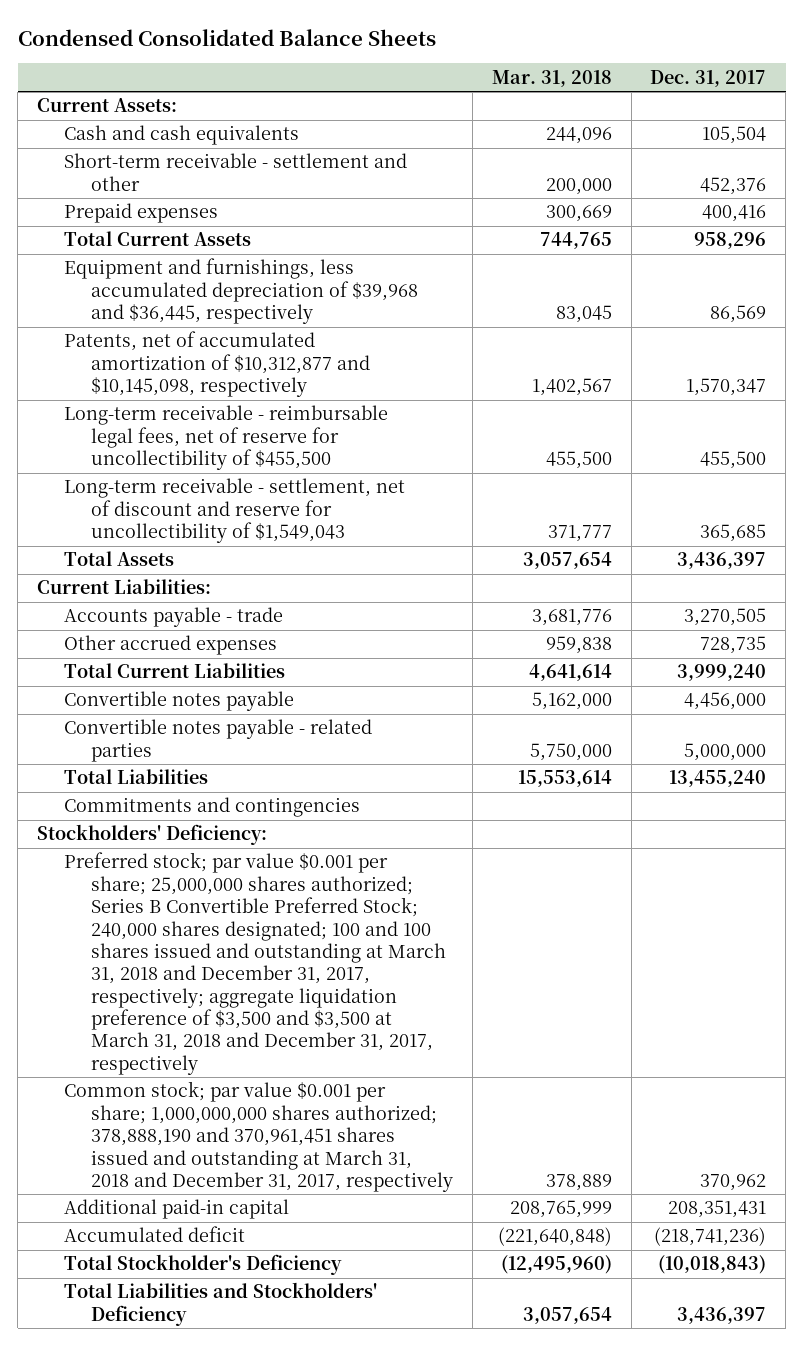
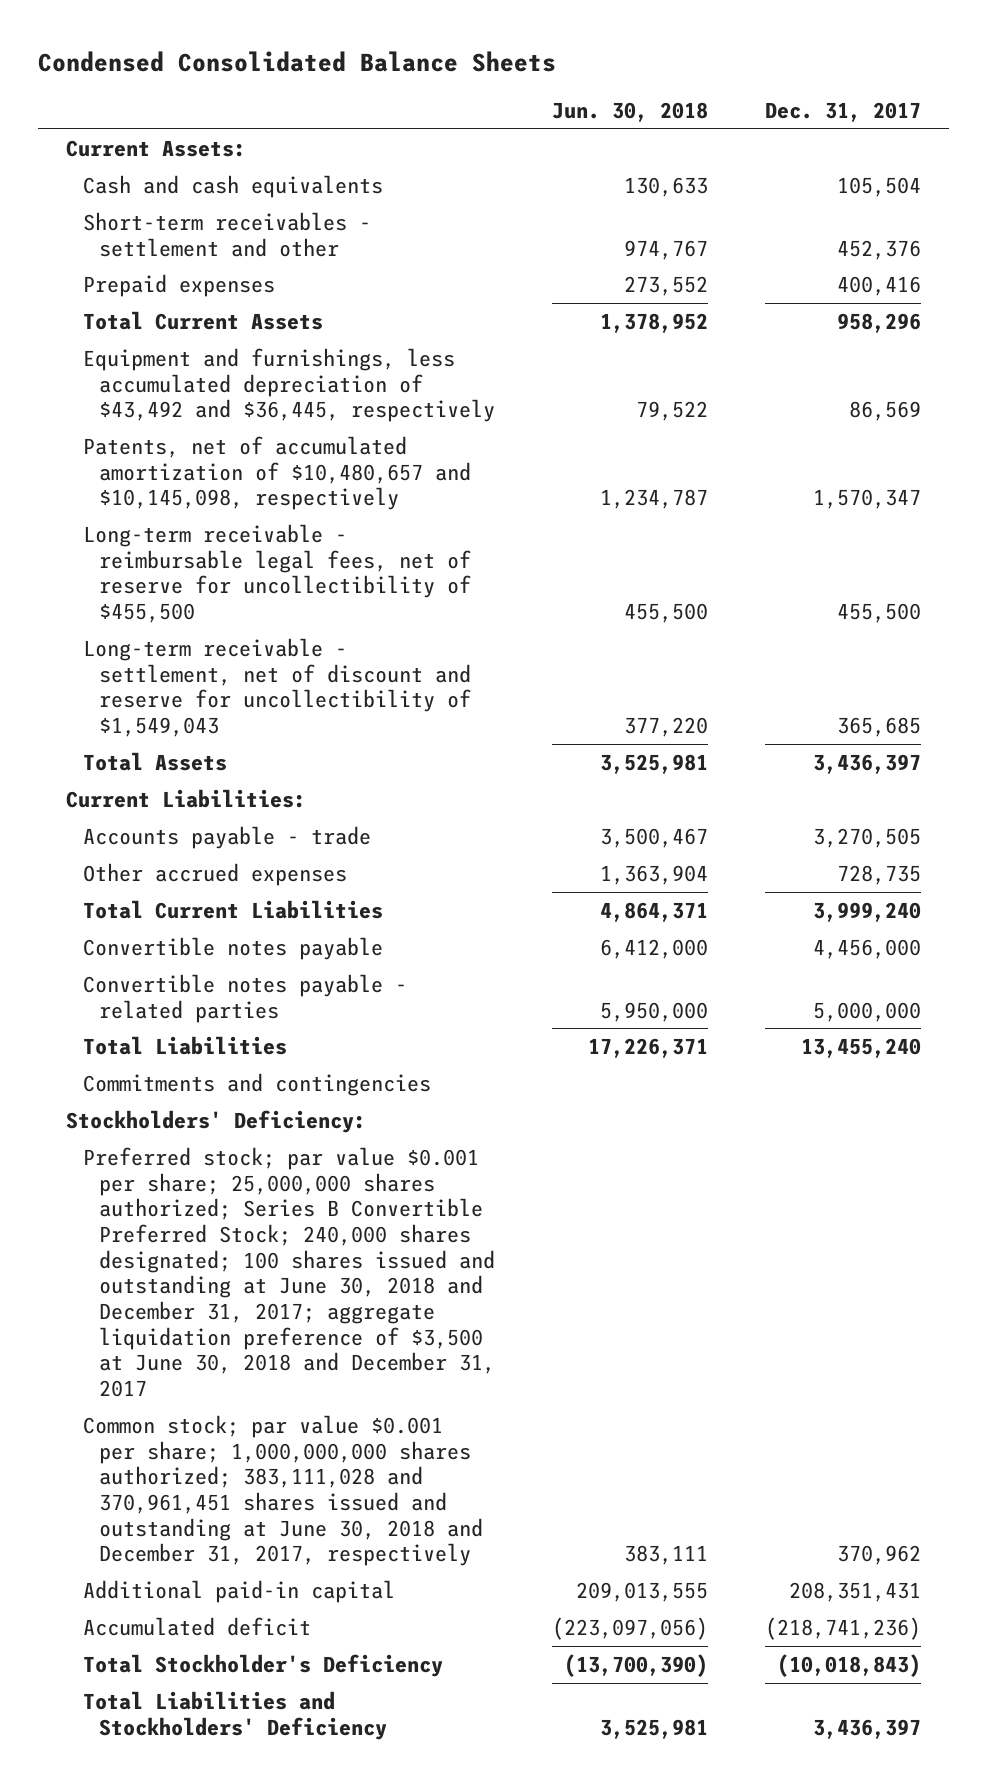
[491,69,612,87] Mar. 31, 2018 -> none
none -> [552,102,709,123] Jun. 30, 2018
[63,153,407,191] Short-term receivable - settlement and other -> [82,211,371,257] Short-term receivables - settlement and other
[63,258,418,325] Equipment and furnishings, less accumulated depreciation of $39,968 and $36,445, respectively -> [82,347,496,423] Equipment and furnishings, less accumulated depreciation of $43,492 and $36,445, respectively
[63,331,370,398] Patents, net of accumulated amortization of $10,312,877 and $10,145,098, respectively -> [82,435,472,511] Patents, net of accumulated amortization of $10,480,657 and $10,145,098, respectively
[63,852,446,1075] Preferred stock; par value $0.001 per share; 25,000,000 shares authorized; Series B Convertible Preferred Stock; 240,000 shares designated; 100 and 100 shares issued and outstanding at March 31, 2018 and December 31, 2017, respectively; aggregate liquidation preference of $3,500 and $3,500 at March 31, 2018 and December 31, 2017, respectively -> [82,1146,496,1398] Preferred stock; par value $0.001 per share; 25,000,000 shares authorized; Series B Convertible Preferred Stock; 240,000 shares designated; 100 shares issued and outstanding at June 30, 2018 and December 31, 2017; aggregate liquidation preference of $3,500 at June 30, 2018 and December 31, 2017
[63,1081,453,1192] Common stock; par value $0.001 per share; 1,000,000,000 shares authorized; 378,888,190 and 370,961,451 shares issued and outstanding at March 31, 2018 and December 31, 2017, respectively -> [82,1414,484,1567] Common stock; par value $0.001 per share; 1,000,000,000 shares authorized; 383,111,028 and 370,961,451 shares issued and outstanding at June 30, 2018 and December 31, 2017, respectively

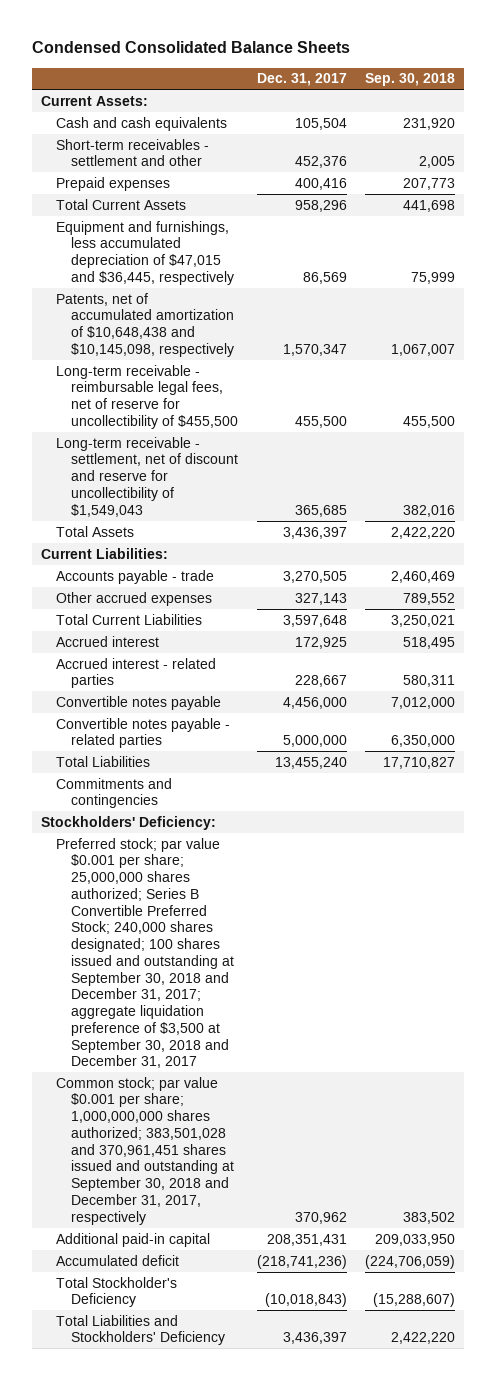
[552,102,709,123] Jun. 30, 2018 -> none
none -> [365,73,456,87] Sep. 30, 2018
[82,347,496,423] Equipment and furnishings, less accumulated depreciation of $43,492 and $36,445, respectively -> [56,220,235,285] Equipment and furnishings, less accumulated depreciation of $47,015 and $36,445, respectively
[82,435,472,511] Patents, net of accumulated amortization of $10,480,657 and $10,145,098, respectively -> [56,292,235,357] Patents, net of accumulated amortization of $10,648,438 and $10,145,098, respectively
[837,864,922,885] 728,735 -> [294,592,347,605] 327,143
[813,901,922,922] 3,999,240 -> [282,614,347,627] 3,597,648
none -> [56,635,160,647] Accrued interest
none -> [56,657,217,689] Accrued interest - related parties
[82,1146,496,1398] Preferred stock; par value $0.001 per share; 25,000,000 shares authorized; Series B Convertible Preferred Stock; 240,000 shares designated; 100 shares issued and outstanding at June 30, 2018 and December 31, 2017; aggregate liquidation preference of $3,500 at June 30, 2018 and December 31, 2017 -> [56,837,235,1069] Preferred stock; par value $0.001 per share; 25,000,000 shares authorized; Series B Convertible Preferred Stock; 240,000 shares designated; 100 shares issued and outstanding at September 30, 2018 and December 31, 2017; aggregate liquidation preference of $3,500 at September 30, 2018 and December 31, 2017
[82,1414,484,1567] Common stock; par value $0.001 per share; 1,000,000,000 shares authorized; 383,111,028 and 370,961,451 shares issued and outstanding at June 30, 2018 and December 31, 2017, respectively -> [56,1076,235,1225] Common stock; par value $0.001 per share; 1,000,000,000 shares authorized; 383,501,028 and 370,961,451 shares issued and outstanding at September 30, 2018 and December 31, 2017, respectively

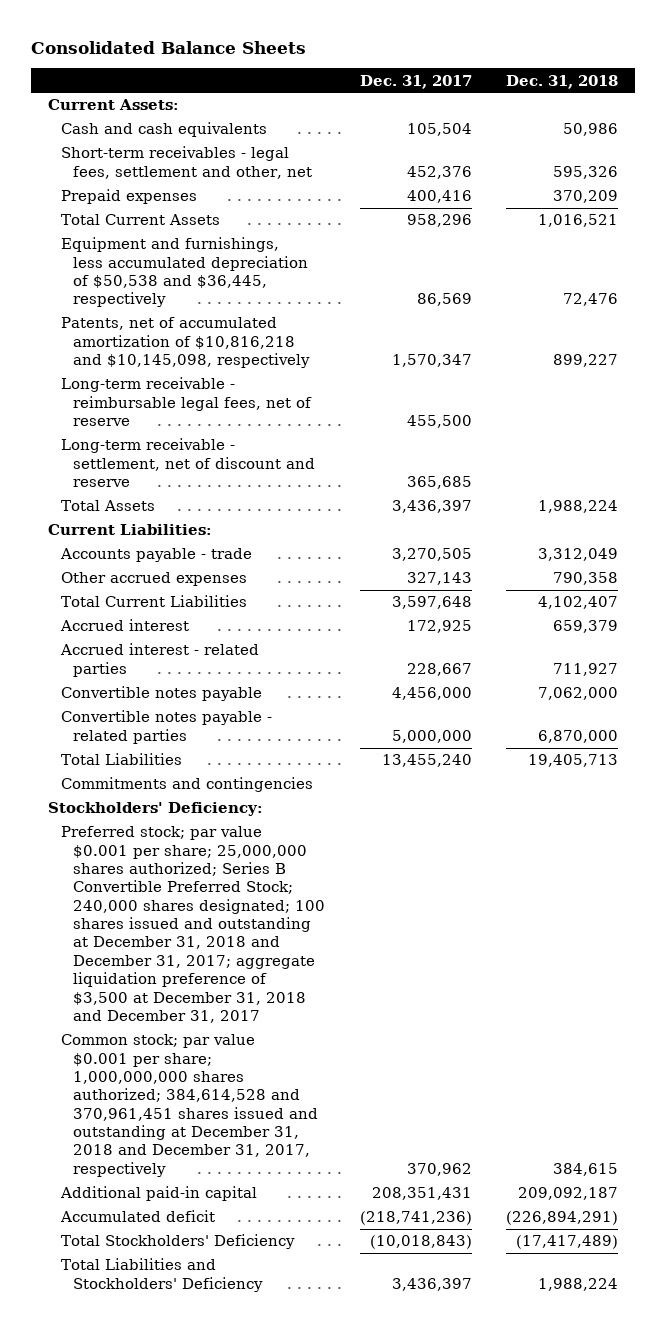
[31,41,350,54] Condensed Consolidated Balance Sheets -> [31,40,307,54] Consolidated Balance Sheets
[365,73,456,87] Sep. 30, 2018 -> none
none -> [506,74,619,89] Dec. 31, 2018
[56,138,210,167] Short-term receivables - settlement and other -> [60,146,313,179] Short-term receivables - legal fees, settlement and other, net
[56,220,235,285] Equipment and furnishings, less accumulated depreciation of $47,015 and $36,445, respectively -> [60,237,309,308] Equipment and furnishings, less accumulated depreciation of $50,538 and $36,445, respectively
[56,292,235,357] Patents, net of accumulated amortization of $10,648,438 and $10,145,098, respectively -> [60,317,311,369] Patents, net of accumulated amortization of $10,816,218 and $10,145,098, respectively
[56,364,239,429] Long-term receivable - reimbursable legal fees, net of reserve for uncollectibility of $455,500 -> [60,377,313,427] Long-term receivable - reimbursable legal fees, net of reserve
[56,436,239,517] Long-term receivable - settlement, net of discount and reserve for uncollectibility of $1,549,043 -> [60,438,316,488] Long-term receivable - settlement, net of discount and reserve
[56,837,235,1069] Preferred stock; par value $0.001 per share; 25,000,000 shares authorized; Series B Convertible Preferred Stock; 240,000 shares designated; 100 shares issued and outstanding at September 30, 2018 and December 31, 2017; aggregate liquidation preference of $3,500 at September 30, 2018 and December 31, 2017 -> [60,826,326,1023] Preferred stock; par value $0.001 per share; 25,000,000 shares authorized; Series B Convertible Preferred Stock; 240,000 shares designated; 100 shares issued and outstanding at December 31, 2018 and December 31, 2017; aggregate liquidation preference of $3,500 at December 31, 2018 and December 31, 2017
[56,1076,235,1225] Common stock; par value $0.001 per share; 1,000,000,000 shares authorized; 383,501,028 and 370,961,451 shares issued and outstanding at September 30, 2018 and December 31, 2017, respectively -> [60,1034,319,1177] Common stock; par value $0.001 per share; 1,000,000,000 shares authorized; 384,614,528 and 370,961,451 shares issued and outstanding at December 31, 2018 and December 31, 2017, respectively
[56,1276,178,1308] Total Stockholder's Deficiency -> [60,1234,295,1250] Total Stockholders' Deficiency

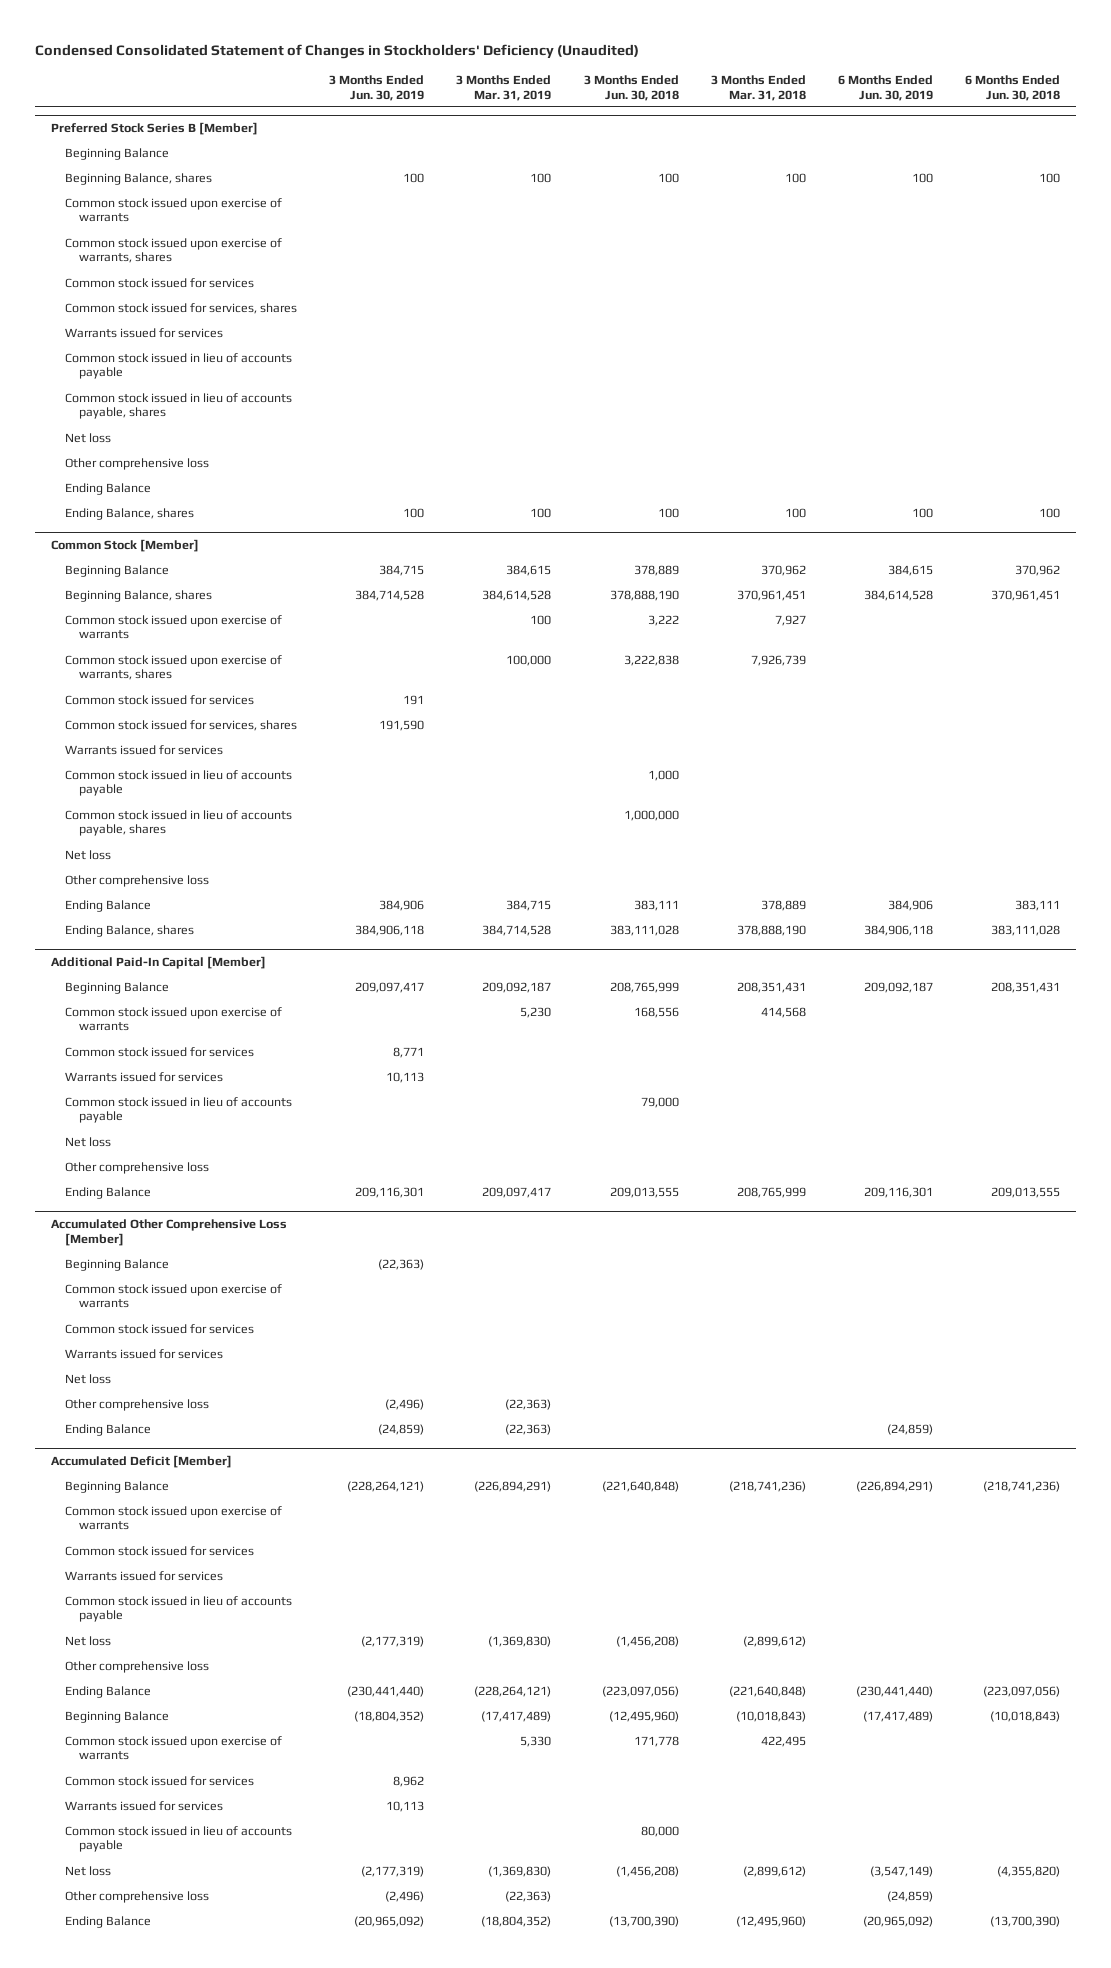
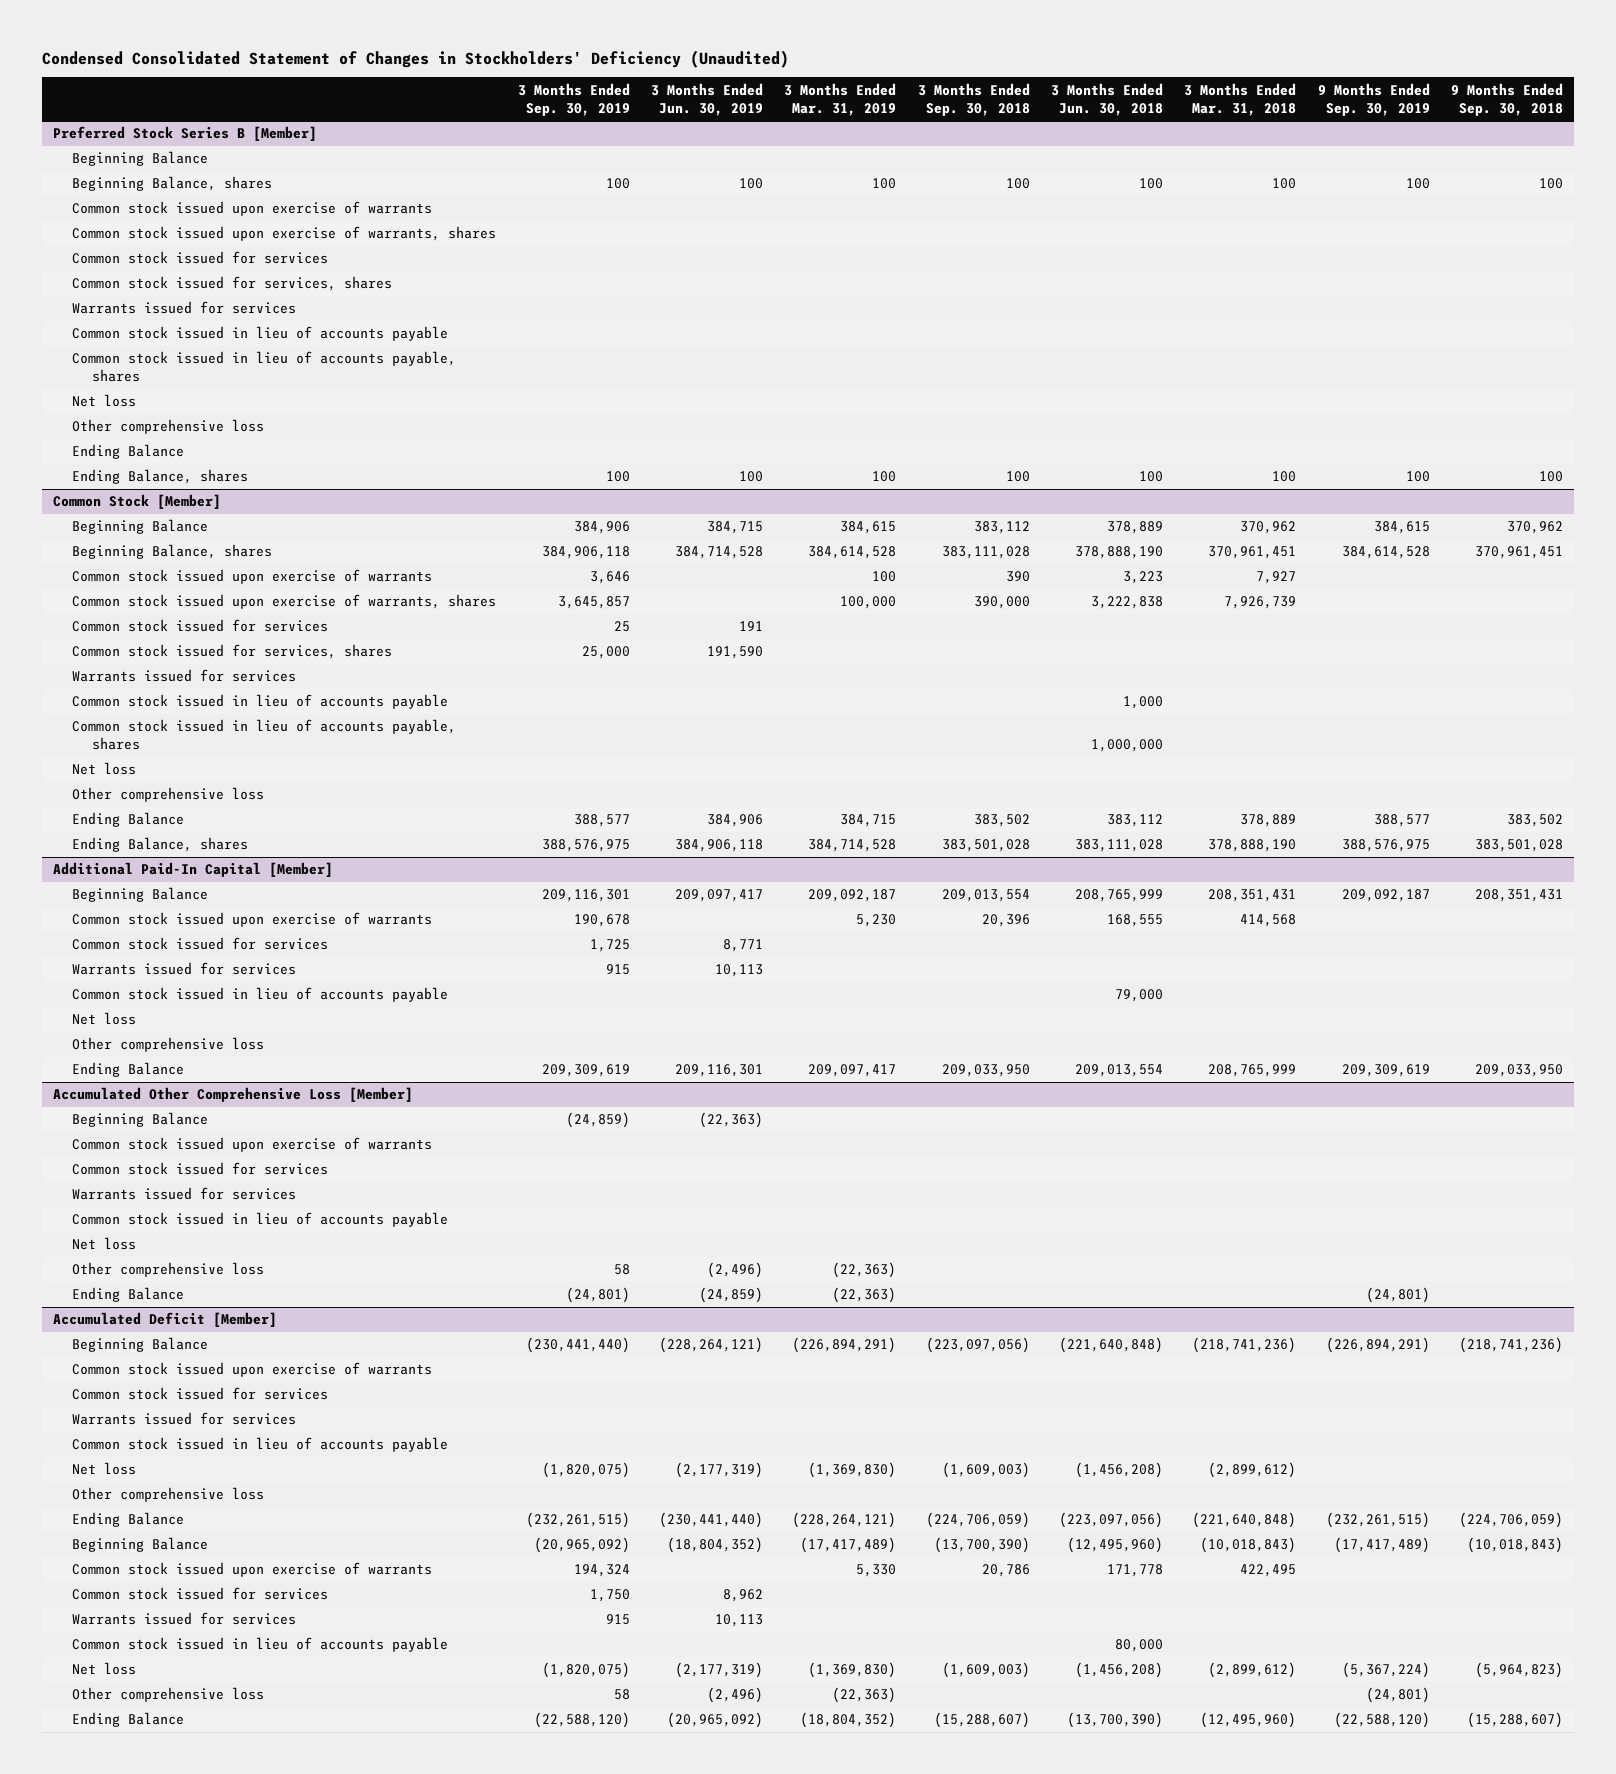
[838,74,934,101] 6 Months Ended Jun. 30, 2019 -> none
[965,74,1061,101] 6 Months Ended Jun. 30, 2018 -> none
none -> [517,82,630,116] 3 Months Ended Sep. 30, 2019
none -> [917,82,1030,116] 3 Months Ended Sep. 30, 2018
none -> [1317,82,1430,116] 9 Months Ended Sep. 30, 2019
none -> [1450,82,1563,116] 9 Months Ended Sep. 30, 2018
[647,614,679,626] 3,222 -> [1122,571,1163,585] 3,223
[633,899,679,911] 383,111 -> [1106,814,1163,828] 383,112
[633,1006,679,1018] 168,556 -> [1106,914,1163,928] 168,555
[609,1186,679,1198] 209,013,555 -> [1074,1064,1163,1078] 209,013,554
none -> [72,1212,449,1228] Common stock issued in lieu of accounts payable

